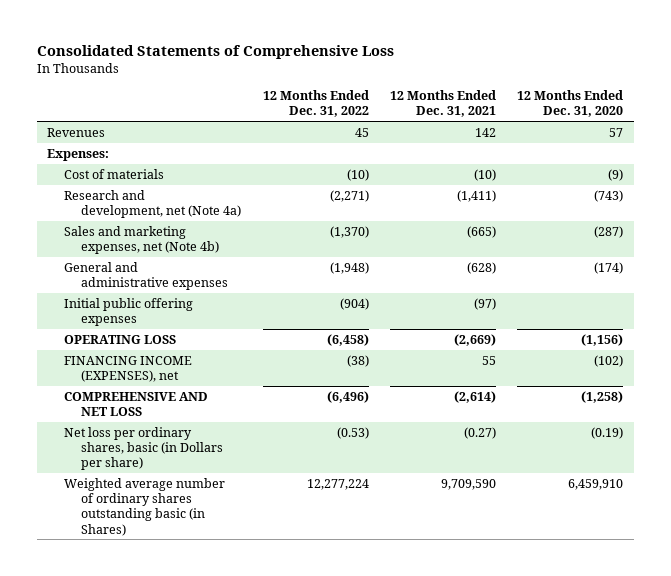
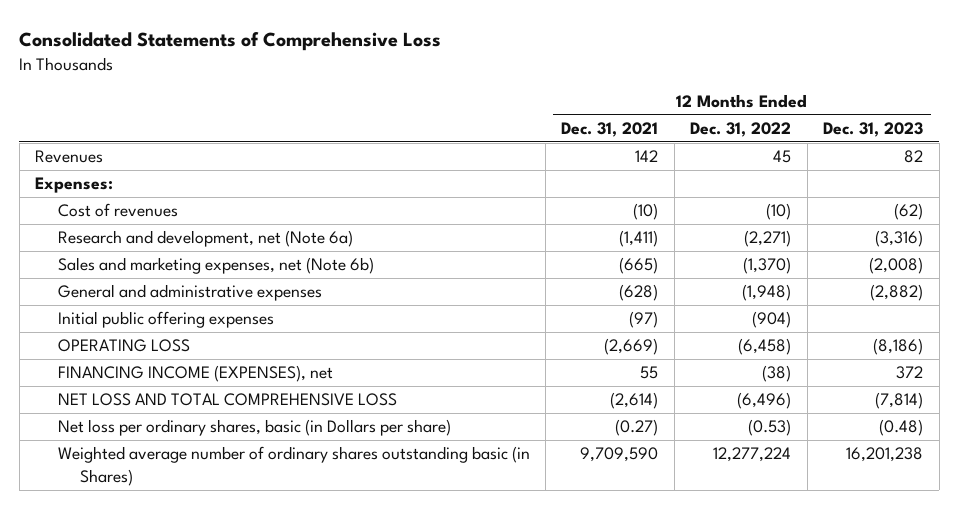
[517,90,624,118] 12 Months Ended Dec. 31, 2020 -> none
none -> [823,122,924,138] Dec. 31, 2023
[64,168,165,179] Cost of materials -> [57,203,178,218] Cost of revenues
[64,189,242,219] Research and development, net (Note 4a) -> [57,230,353,248] Research and development, net (Note 6a)
[64,225,220,255] Sales and marketing expenses, net (Note 4b) -> [57,257,374,275] Sales and marketing expenses, net (Note 6b)
[64,391,209,417] COMPREHENSIVE AND NET LOSS -> [57,393,397,407] NET LOSS AND TOTAL COMPREHENSIVE LOSS

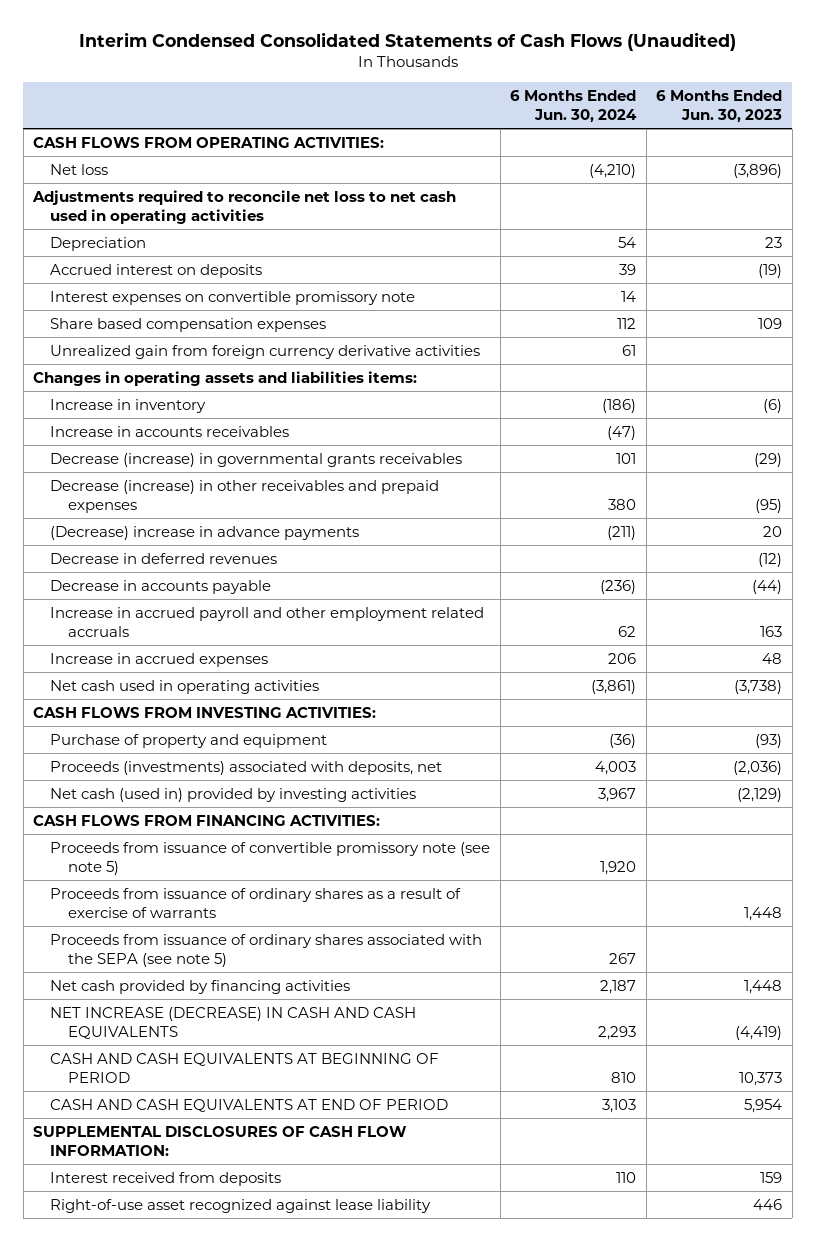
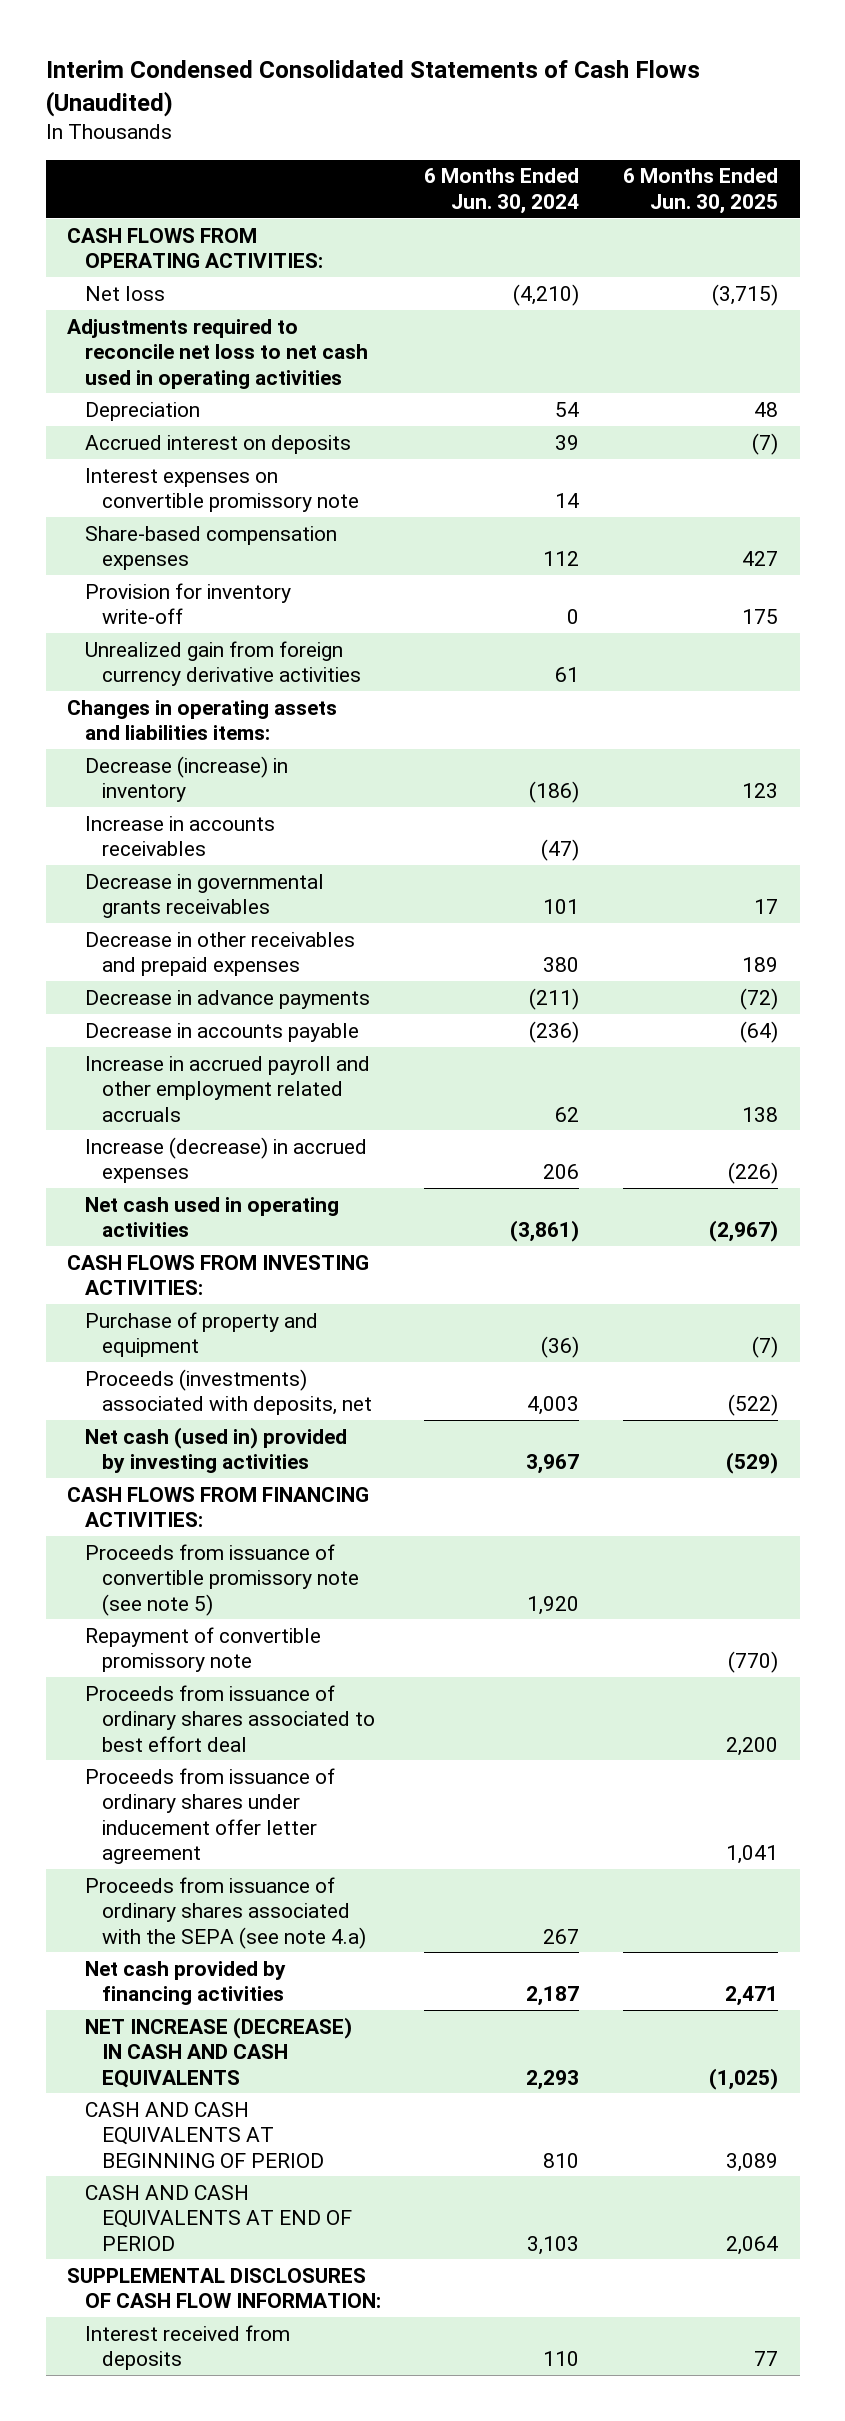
[656,90,783,123] 6 Months Ended Jun. 30, 2023 -> none
none -> [623,168,779,214] 6 Months Ended Jun. 30, 2025
[50,317,327,332] Share based compensation expenses -> [84,525,337,571] Share-based compensation expenses
none -> [84,582,291,625] Provision for inventory write-off
[50,398,207,413] Increase in inventory -> [84,755,288,803] Decrease (increase) in inventory
[50,552,278,564] Decrease in deferred revenues -> none
[50,452,463,467] Decrease (increase) in governmental grants receivables -> [84,873,324,919] Decrease in governmental grants receivables
[50,479,440,513] Decrease (increase) in other receivables and prepaid expenses -> [84,931,355,977] Decrease in other receivables and prepaid expenses
[50,525,360,540] (Decrease) increase in advance payments -> [84,989,370,1009] Decrease in advance payments
[50,652,269,667] Increase in accrued expenses -> [84,1136,367,1184] Increase (decrease) in accrued expenses
[50,887,462,918] Proceeds from issuance of ordinary shares as a result of exercise of warrants -> none
none -> [84,1626,321,1673] Repayment of convertible promissory note
none -> [84,1684,376,1752] Proceeds from issuance of ordinary shares associated to best effort deal
none -> [84,1767,335,1865] Proceeds from issuance of ordinary shares under inducement offer letter agreement
[50,933,483,967] Proceeds from issuance of ordinary shares associated with the SEPA (see note 5) -> [84,1876,367,1949] Proceeds from issuance of ordinary shares associated with the SEPA (see note 4.a)
[50,1198,432,1213] Right-of-use asset recognized against lease liability -> none

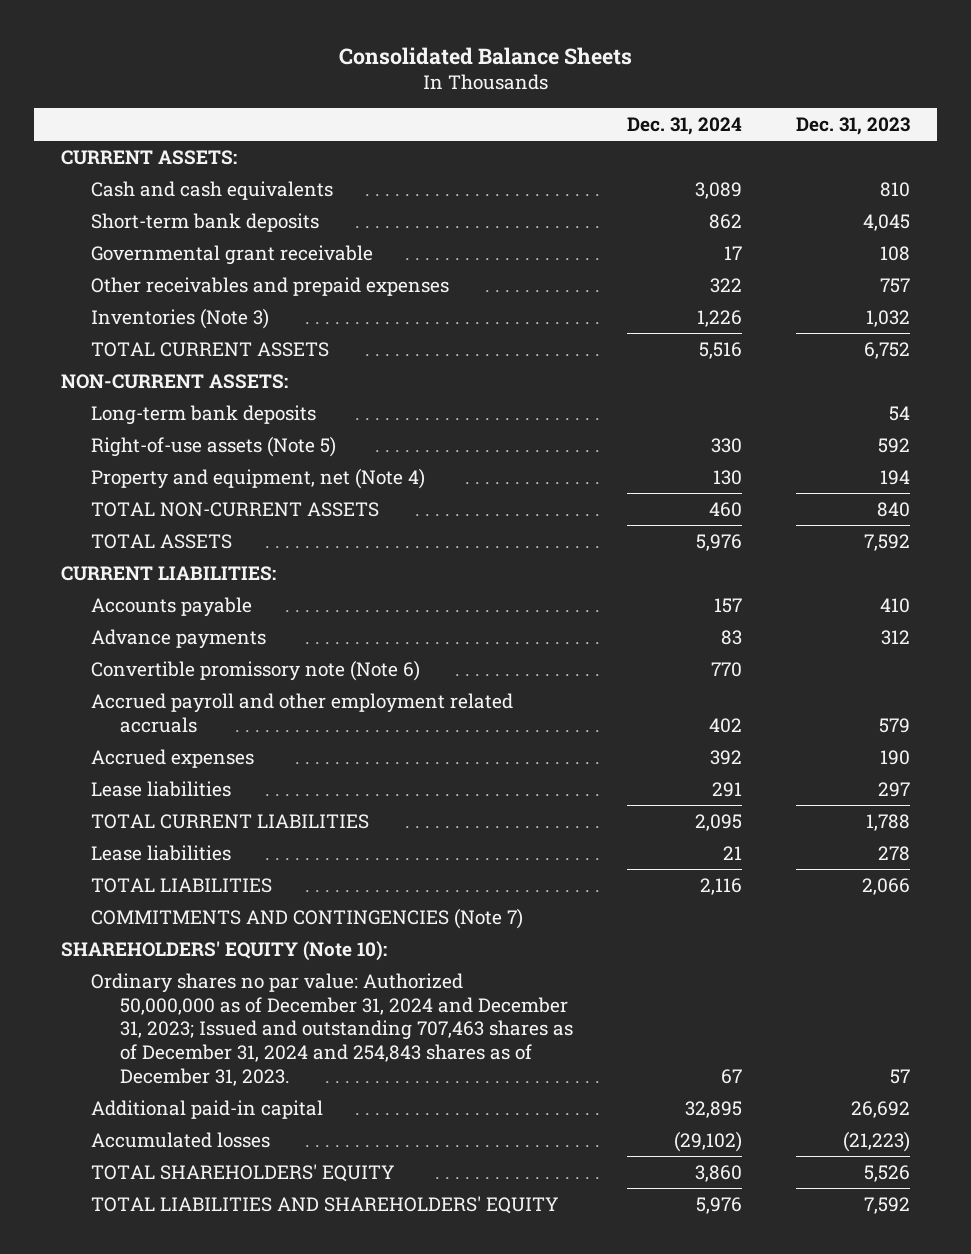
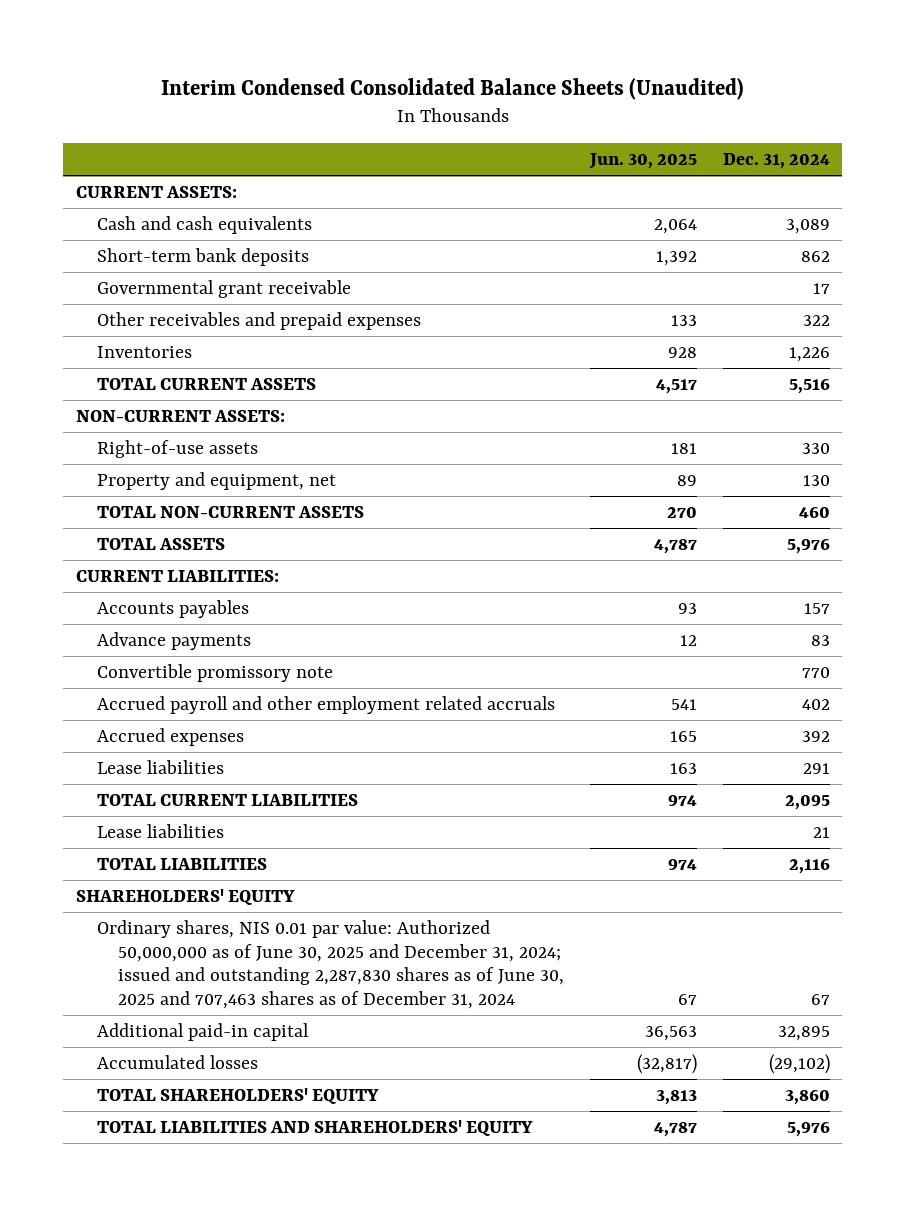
[338,46,632,65] Consolidated Balance Sheets -> [160,77,744,100] Interim Condensed Consolidated Balance Sheets (Unaudited)
[795,117,910,136] Dec. 31, 2023 -> none
none -> [588,152,697,169] Jun. 30, 2025
[90,307,269,329] Inventories (Note 3) -> [96,345,192,358] Inventories
[90,404,316,425] Long-term bank deposits -> none
[90,435,336,457] Right-of-use assets (Note 5) -> [96,439,258,458] Right-of-use assets
[90,467,425,489] Property and equipment, net (Note 4) -> [96,471,336,490] Property and equipment, net
[90,596,252,617] Accounts payable -> [96,599,249,618] Accounts payables
[90,659,420,681] Convertible promissory note (Note 6) -> [96,663,333,682] Convertible promissory note
[90,907,523,929] COMMITMENTS AND CONTINGENCIES (Note 7) -> none
[61,940,388,961] SHAREHOLDERS' EQUITY (Note 10): -> [75,888,295,905] SHAREHOLDERS' EQUITY
[90,972,573,1087] Ordinary shares no par value: Authorized 50,000,000 as of December 31, 2024 and December 31, 2023; Issued and outstanding 707,463 shares as of December 31, 2024 and 254,843 shares as of December 31, 2023. -> [96,919,564,1010] Ordinary shares, NIS 0.01 par value: Authorized 50,000,000 as of June 30, 2025 and December 31, 2024; issued and outstanding 2,287,830 shares as of June 30, 2025 and 707,463 shares as of December 31, 2024

